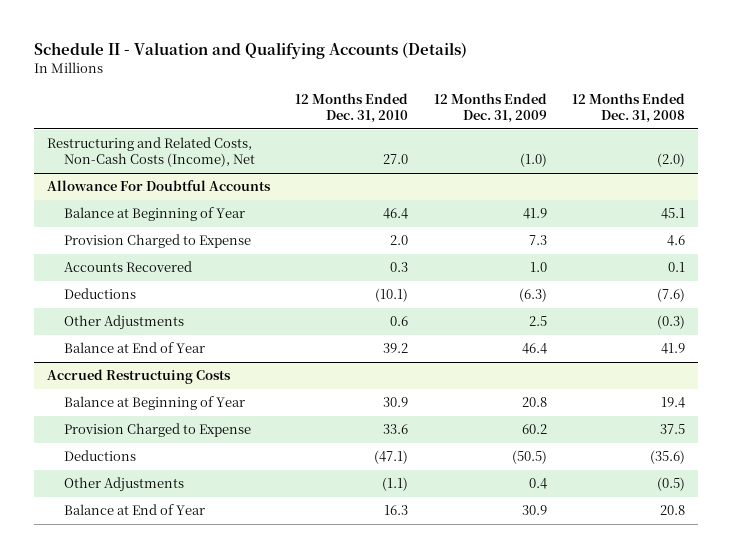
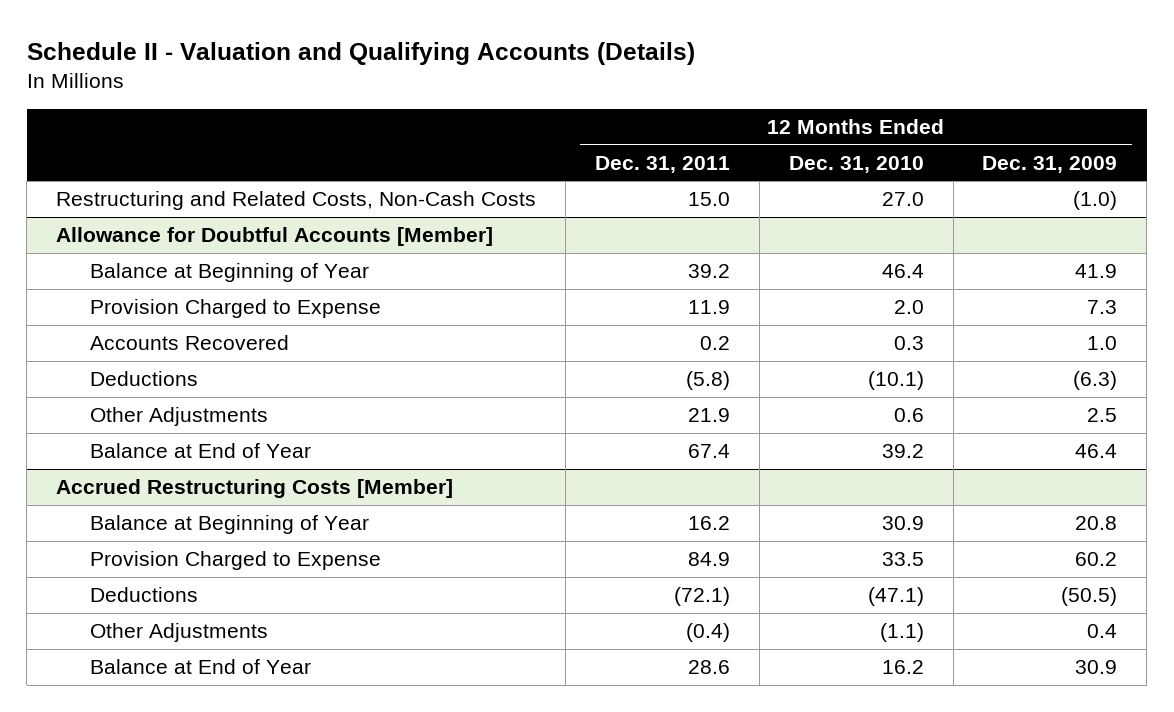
[571,92,685,124] 12 Months Ended Dec. 31, 2008 -> none
none -> [594,155,730,173] Dec. 31, 2011
[46,137,256,168] Restructuring and Related Costs, Non-Cash Costs (Income), Net -> [56,191,537,211] Restructuring and Related Costs, Non-Cash Costs
[46,180,271,192] Allowance For Doubtful Accounts -> [56,227,494,247] Allowance for Doubtful Accounts [Member]
[46,369,231,385] Accrued Restructuing Costs -> none
none -> [56,479,454,499] Accrued Restructuring Costs [Member]
[383,424,409,435] 33.6 -> [881,552,924,567] 33.5
[384,505,409,516] 16.3 -> [881,660,924,675] 16.2

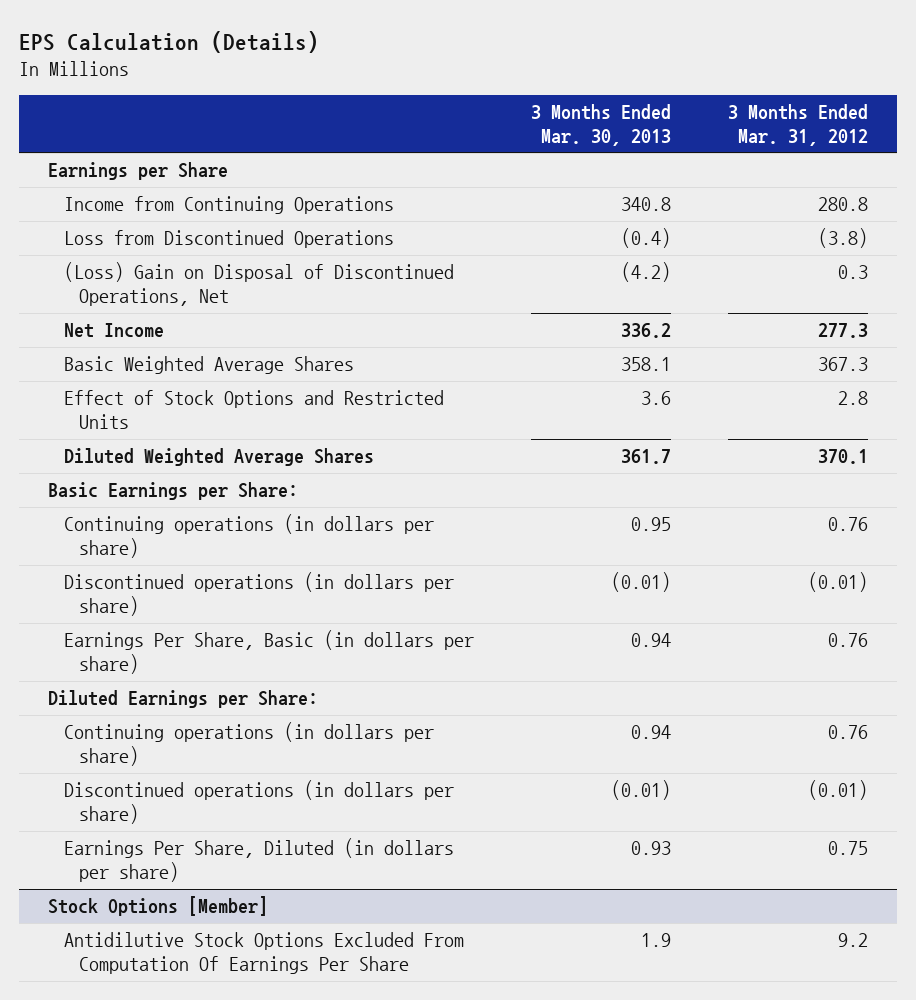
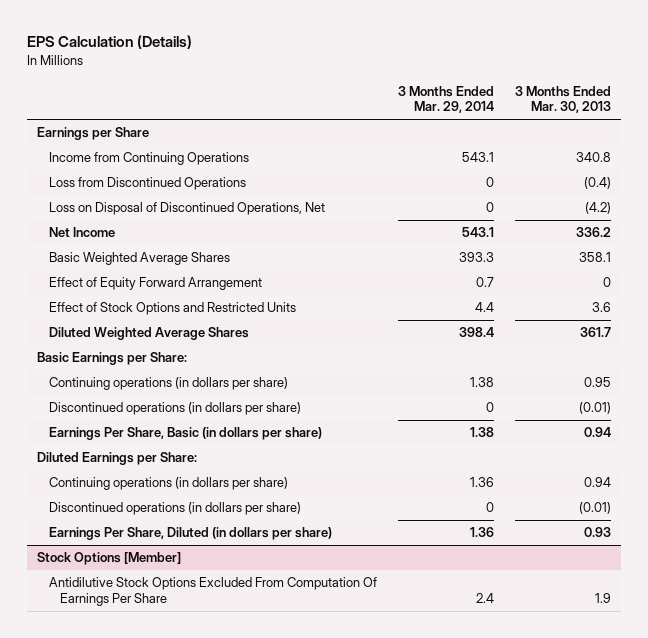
[728,103,869,146] 3 Months Ended Mar. 31, 2012 -> none
none -> [397,85,494,114] 3 Months Ended Mar. 29, 2014
[63,262,454,306] (Loss) Gain on Disposal of Discontinued Operations, Net -> [48,202,325,216] Loss on Disposal of Discontinued Operations, Net
none -> [48,277,262,291] Effect of Equity Forward Arrangement

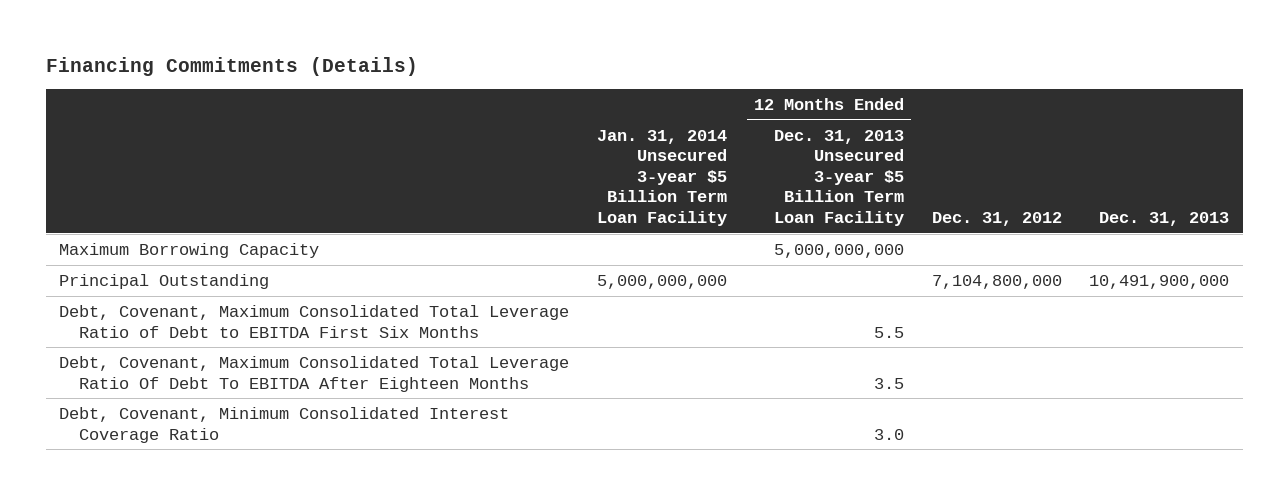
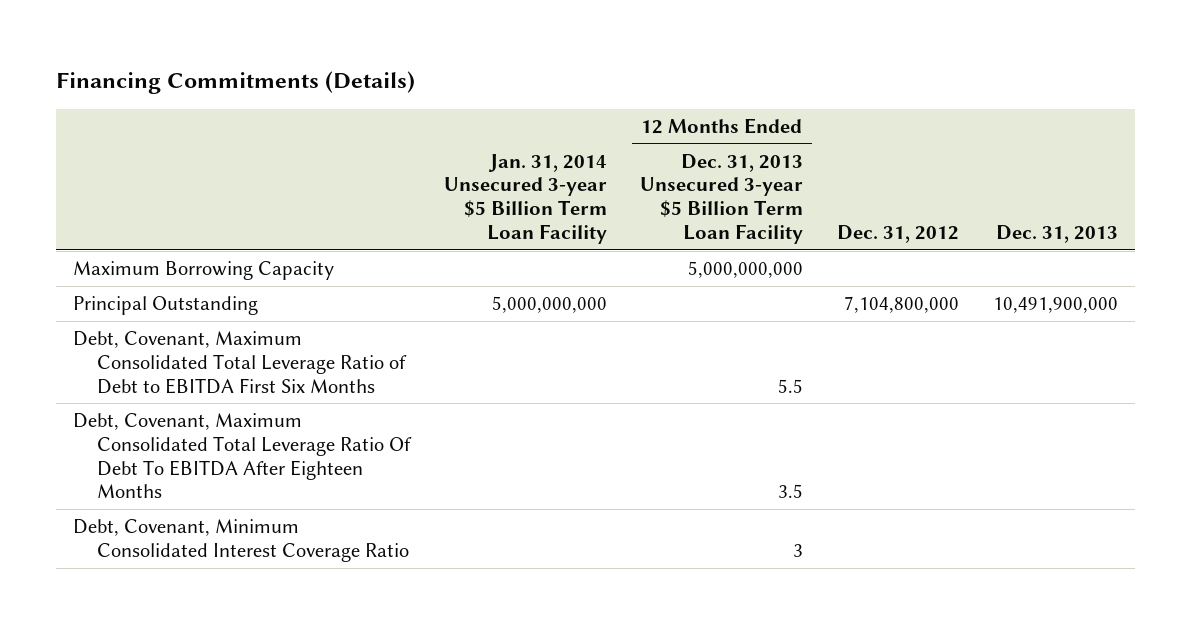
[874,428,905,440] 3.0 -> [793,543,804,557] 3

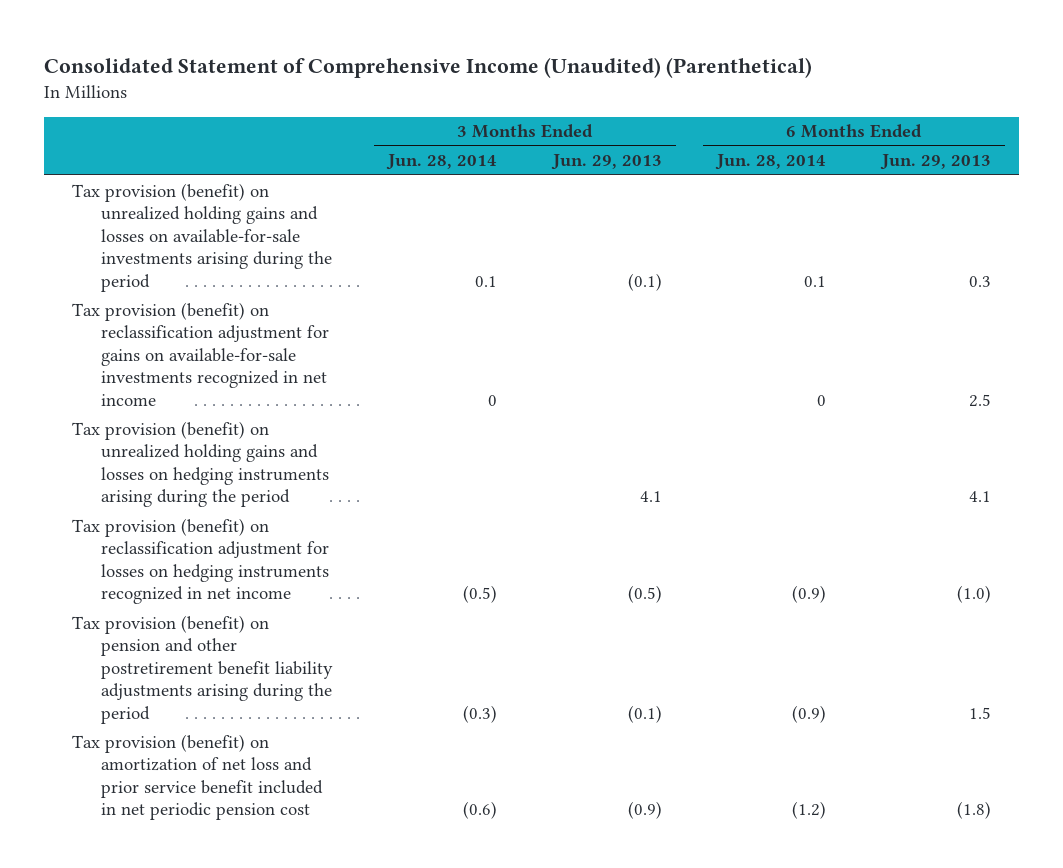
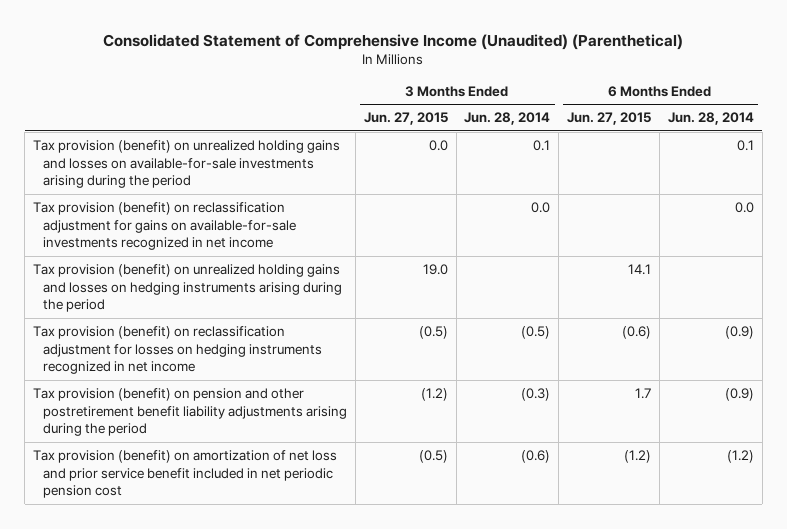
[550,154,662,171] Jun. 29, 2013 -> none
[879,154,991,171] Jun. 29, 2013 -> none
none -> [363,112,448,126] Jun. 27, 2015
none -> [567,112,652,126] Jun. 27, 2015
[488,394,498,406] 0 -> [531,202,551,214] 0.0
[817,394,827,406] 0 -> [734,202,754,214] 0.0

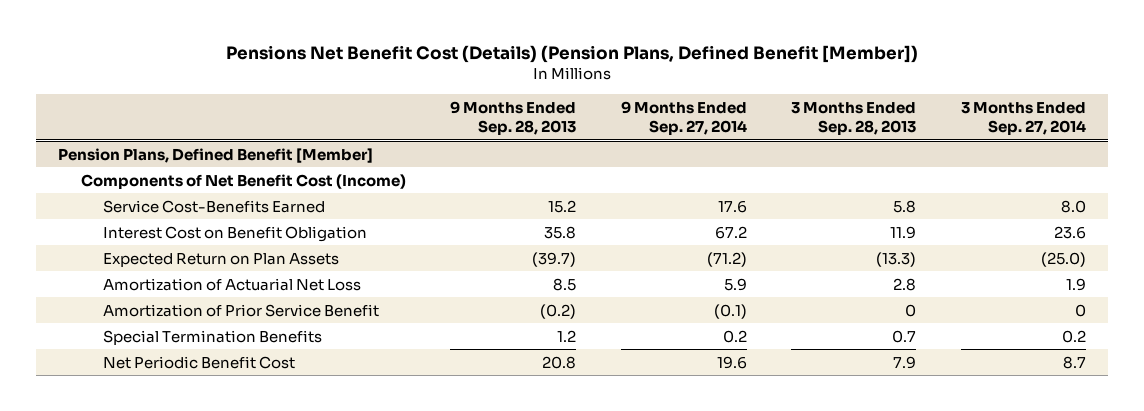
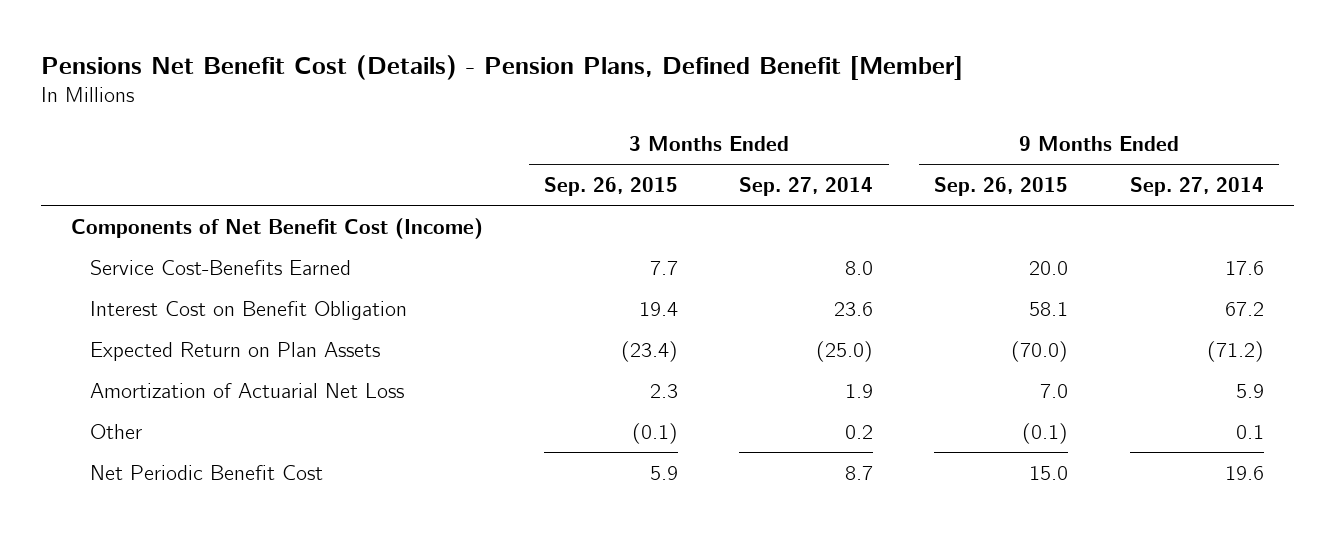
[226,45,919,64] Pensions Net Benefit Cost (Details) (Pension Plans, Defined Benefit [Member]) -> [40,54,963,80] Pensions Net Benefit Cost (Details) - Pension Plans, Defined Benefit [Member]
[450,100,577,135] 9 Months Ended Sep. 28, 2013 -> none
[791,101,917,135] 3 Months Ended Sep. 28, 2013 -> none
none -> [544,177,679,197] Sep. 26, 2015
none -> [934,177,1069,197] Sep. 26, 2015
[58,147,374,163] Pension Plans, Defined Benefit [Member] -> none
[103,303,380,317] Amortization of Prior Service Benefit -> none
[103,329,323,345] Special Termination Benefits -> none
none -> [90,423,143,439] Other

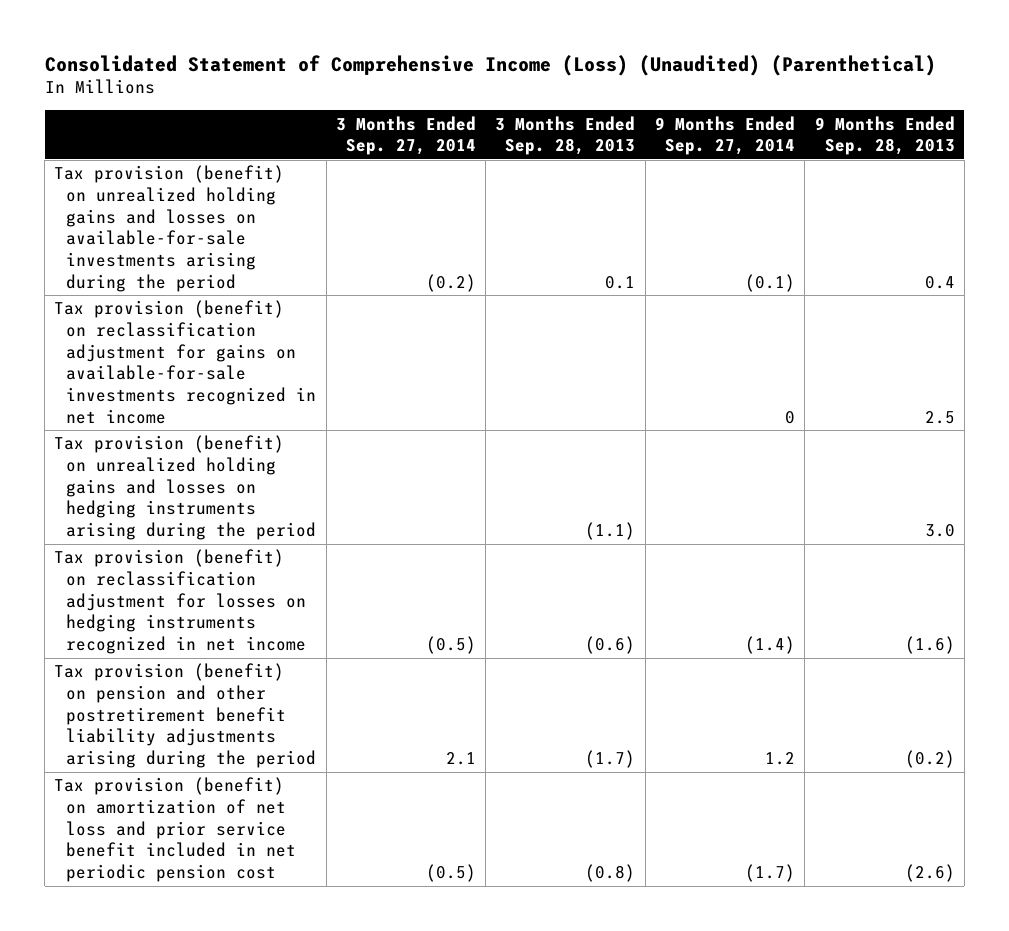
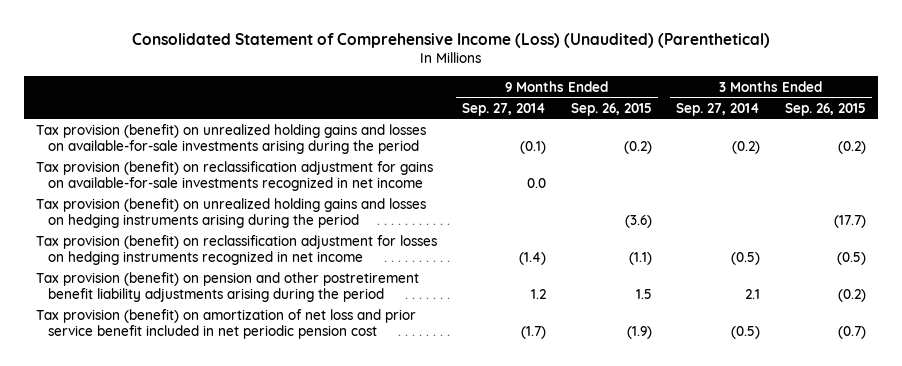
[495,115,636,156] 3 Months Ended Sep. 28, 2013 -> none
[814,115,955,156] 9 Months Ended Sep. 28, 2013 -> none
none -> [570,102,652,116] Sep. 26, 2015
none -> [784,102,866,116] Sep. 26, 2015
[784,410,795,424] 0 -> [526,178,546,189] 0.0

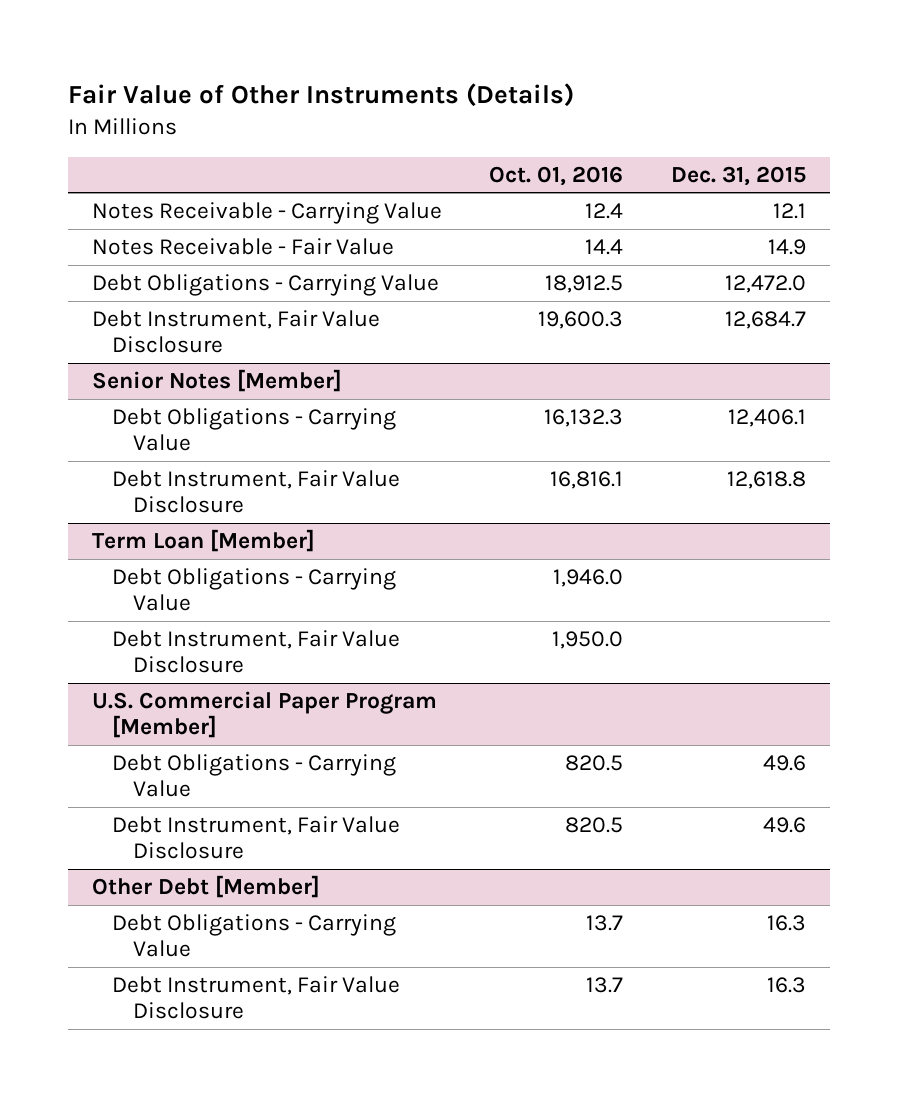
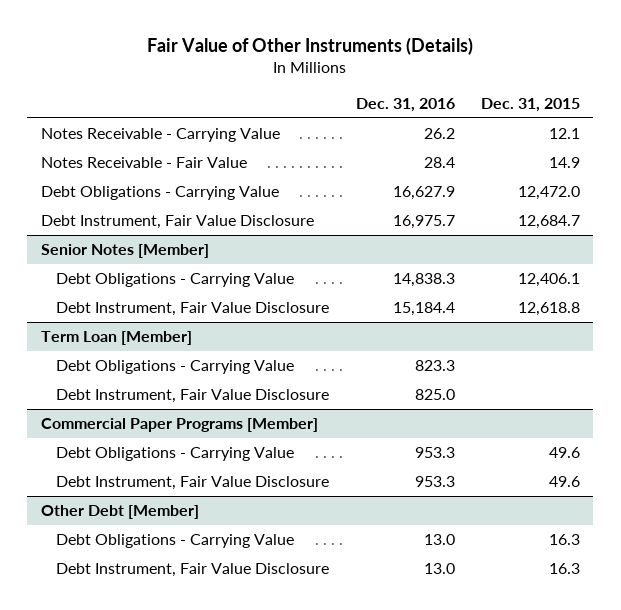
[489,165,624,186] Oct. 01, 2016 -> none
none -> [355,98,455,113] Dec. 31, 2016
[91,691,437,739] U.S. Commercial Paper Program [Member] -> [40,417,318,432] Commercial Paper Programs [Member]

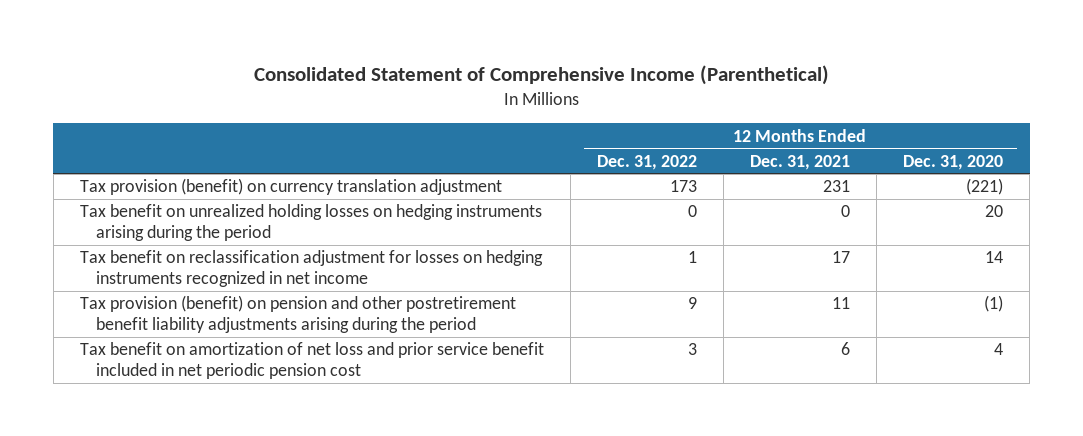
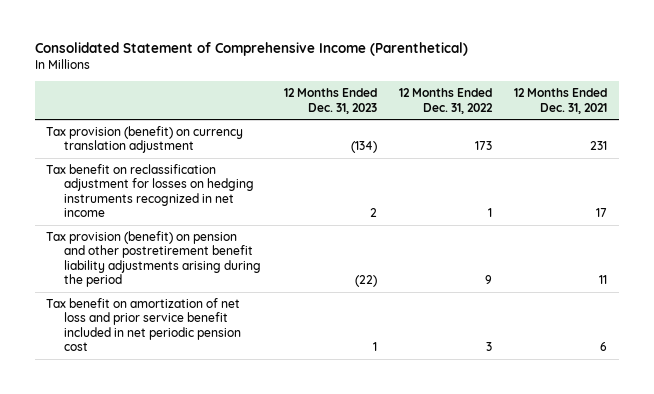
[903,154,1004,170] Dec. 31, 2020 -> none
none -> [283,88,377,114] 12 Months Ended Dec. 31, 2023
[79,204,542,242] Tax benefit on unrealized holding losses on hedging instruments arising during the period -> none

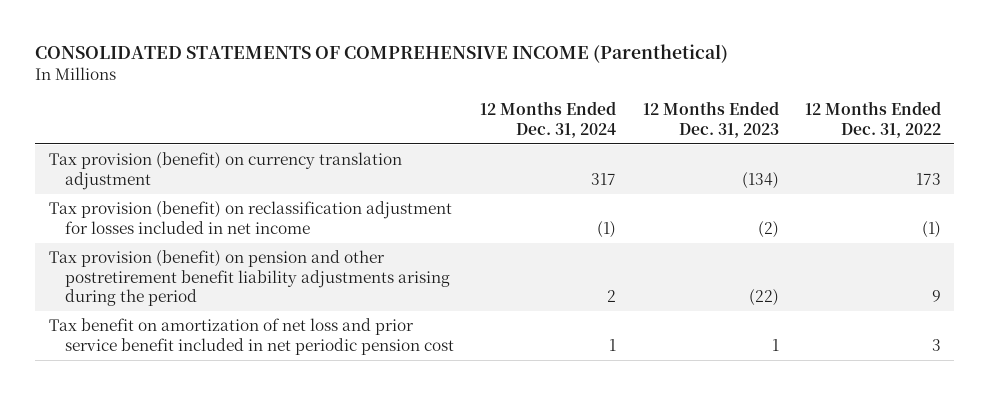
[34,42,468,57] Consolidated Statement of Comprehensive Income (Parenthetical) -> [35,44,729,64] CONSOLIDATED STATEMENTS OF COMPREHENSIVE INCOME (Parenthetical)
[514,88,608,114] 12 Months Ended Dec. 31, 2021 -> none
none -> [480,101,617,138] 12 Months Ended Dec. 31, 2024
[46,163,255,218] Tax benefit on reclassification adjustment for losses on hedging instruments recognized in net income -> [48,201,452,234] Tax provision (benefit) on reclassification adjustment for losses included in net income
[369,208,377,218] 2 -> [757,220,779,238] (2)
[488,208,493,218] 1 -> [921,220,941,238] (1)

